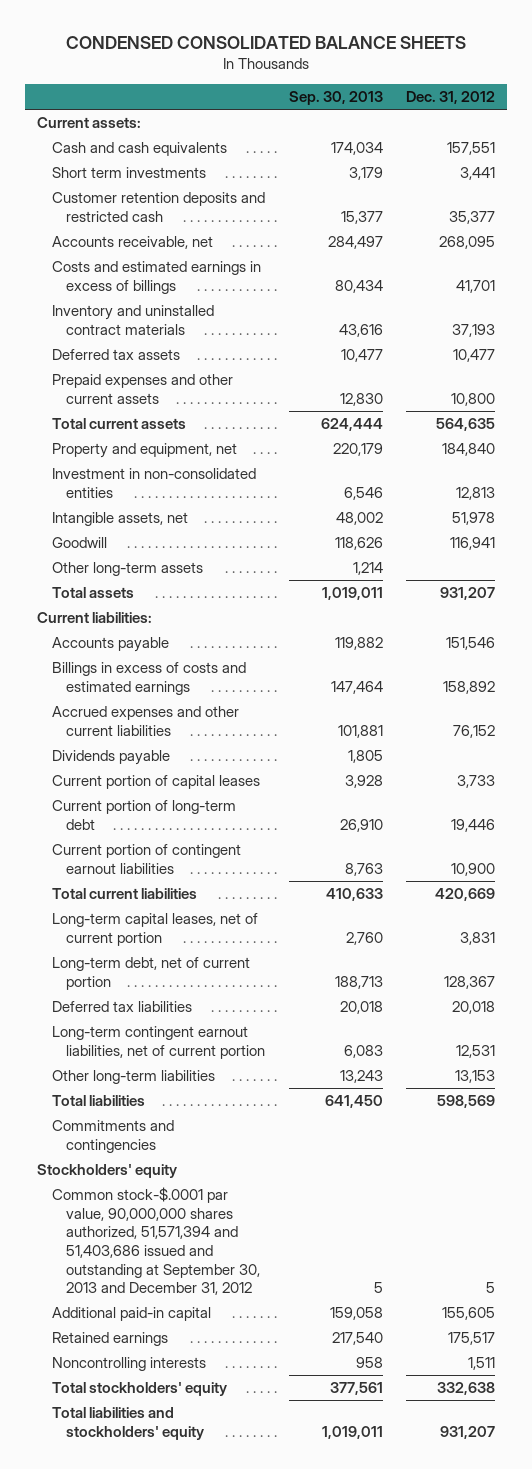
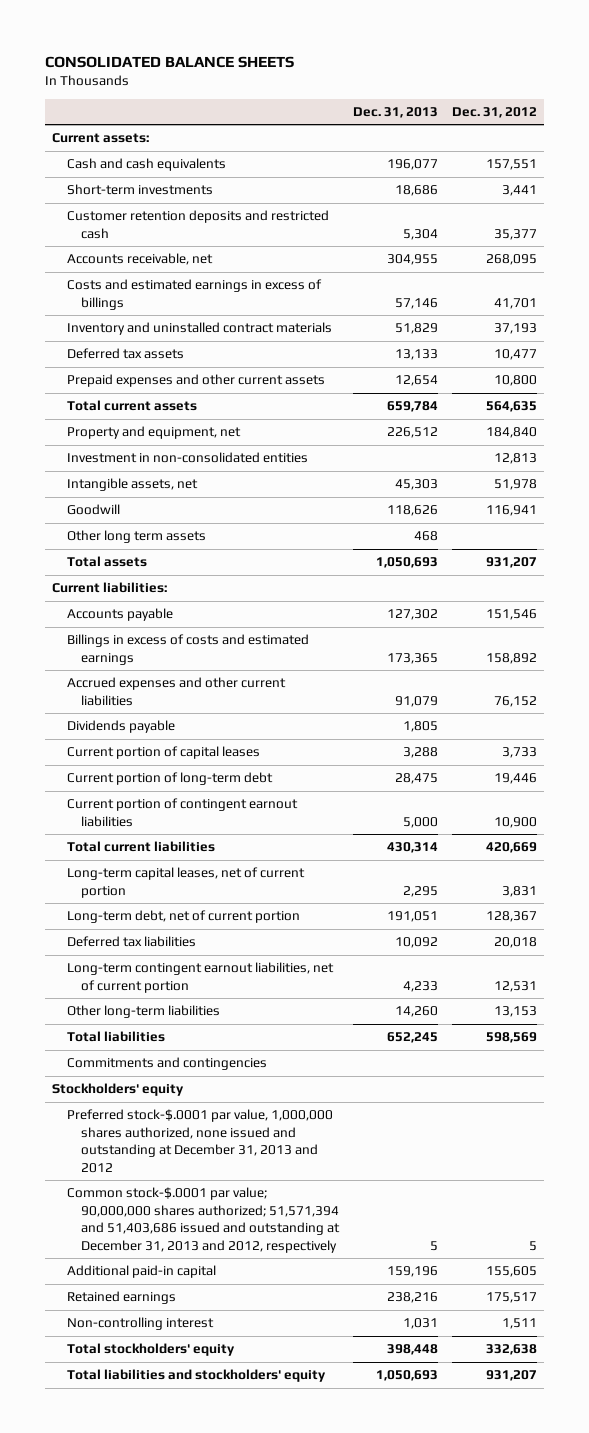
[65,35,466,49] CONDENSED CONSOLIDATED BALANCE SHEETS -> [45,55,295,68] CONSOLIDATED BALANCE SHEETS
[288,91,383,106] Sep. 30, 2013 -> none
none -> [353,107,439,119] Dec. 31, 2013
[51,167,206,179] Short term investments -> [66,184,213,196] Short-term investments
[51,562,203,577] Other long-term assets -> [66,530,206,544] Other long term assets
none -> [66,1109,333,1173] Preferred stock-$.0001 par value, 1,000,000 shares authorized, none issued and outstanding at December 31, 2013 and 2012
[51,1187,261,1296] Common stock-$.0001 par value, 90,000,000 shares authorized, 51,571,394 and 51,403,686 issued and outstanding at September 30, 2013 and December 31, 2012 -> [66,1187,341,1253] Common stock-$.0001 par value; 90,000,000 shares authorized; 51,571,394 and 51,403,686 issued and outstanding at December 31, 2013 and 2012, respectively
[51,1357,206,1372] Noncontrolling interests -> [66,1317,214,1331] Non-controlling interest

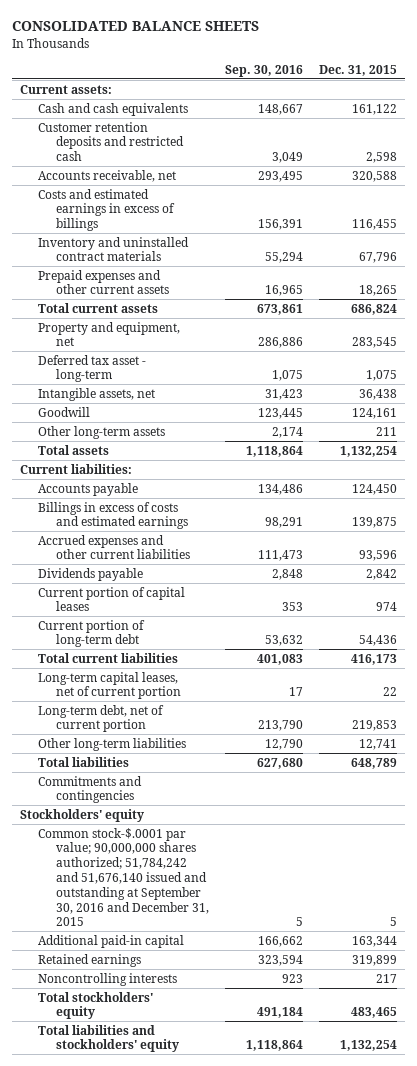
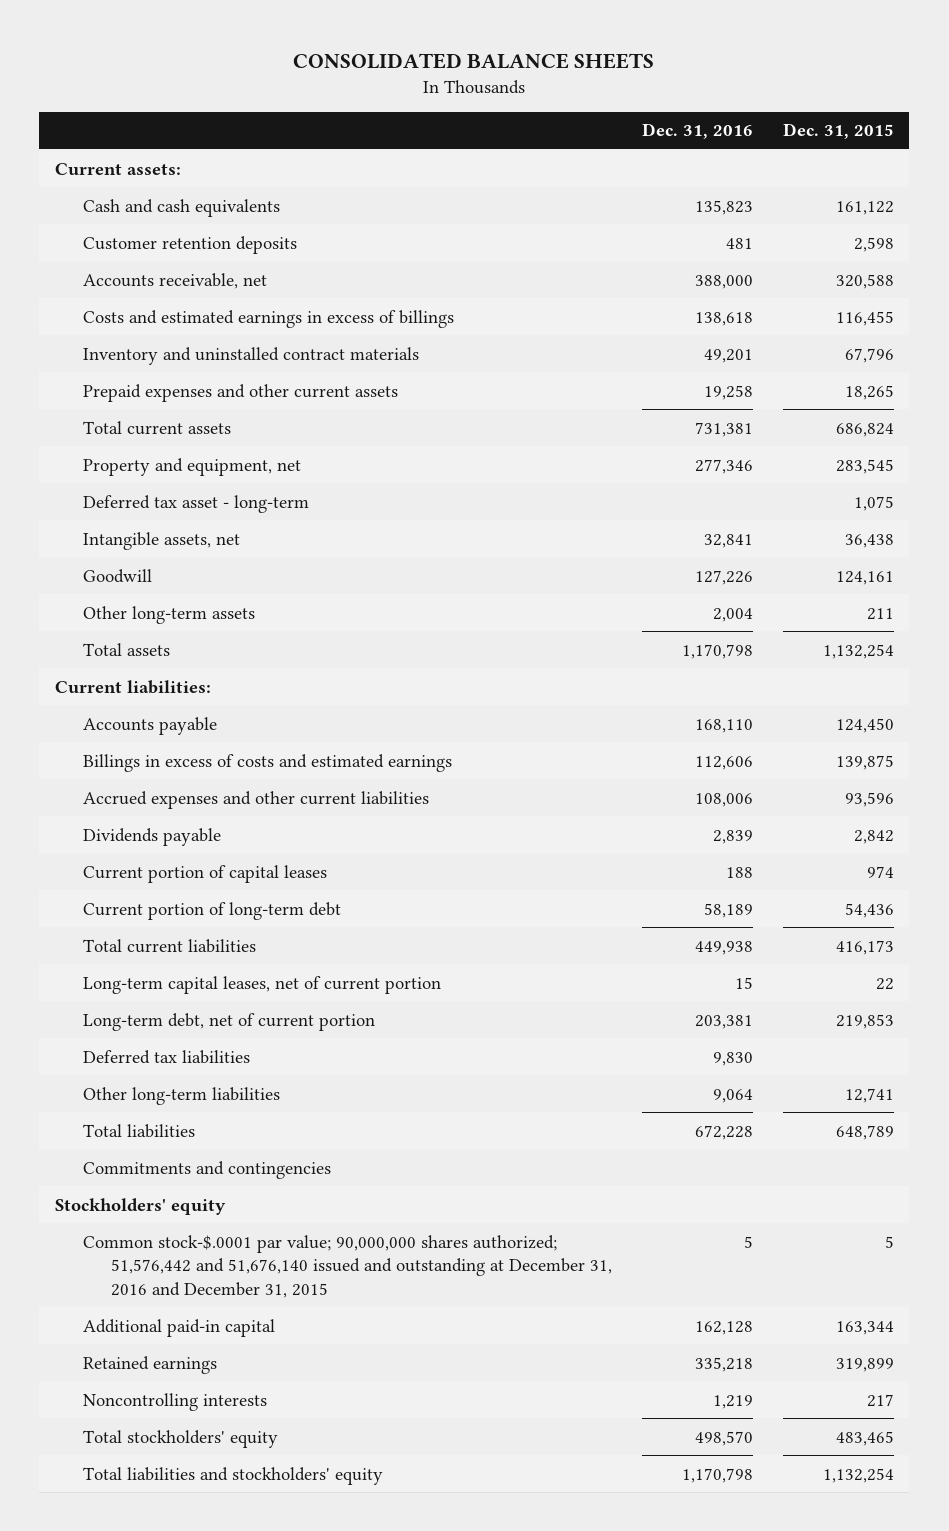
[225,64,304,77] Sep. 30, 2016 -> none
none -> [641,123,753,140] Dec. 31, 2016
[38,121,185,162] Customer retention deposits and restricted cash -> [82,235,297,254] Customer retention deposits
none -> [82,1049,250,1064] Deferred tax liabilities
[38,827,210,927] Common stock-$.0001 par value; 90,000,000 shares authorized; 51,784,242 and 51,676,140 issued and outstanding at September 30, 2016 and December 31, 2015 -> [82,1234,612,1298] Common stock-$.0001 par value; 90,000,000 shares authorized; 51,576,442 and 51,676,140 issued and outstanding at December 31, 2016 and December 31, 2015

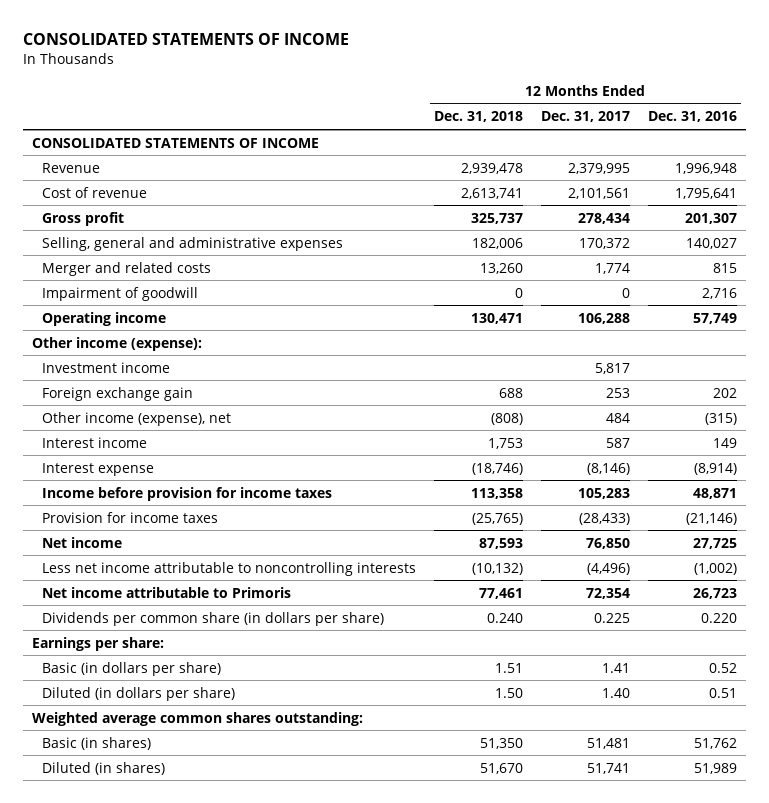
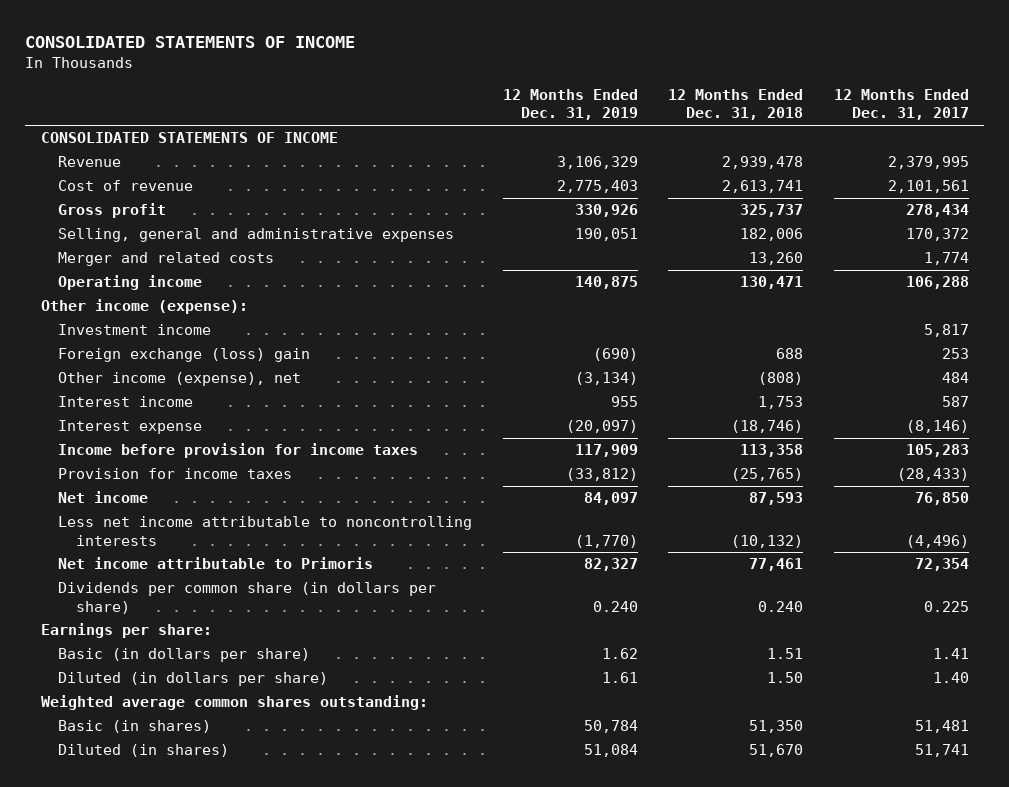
[647,111,737,123] Dec. 31, 2016 -> none
none -> [502,89,638,121] 12 Months Ended Dec. 31, 2019
[42,286,199,301] Impairment of goodwill -> none
[42,386,194,401] Foreign exchange gain -> [58,348,311,363] Foreign exchange (loss) gain

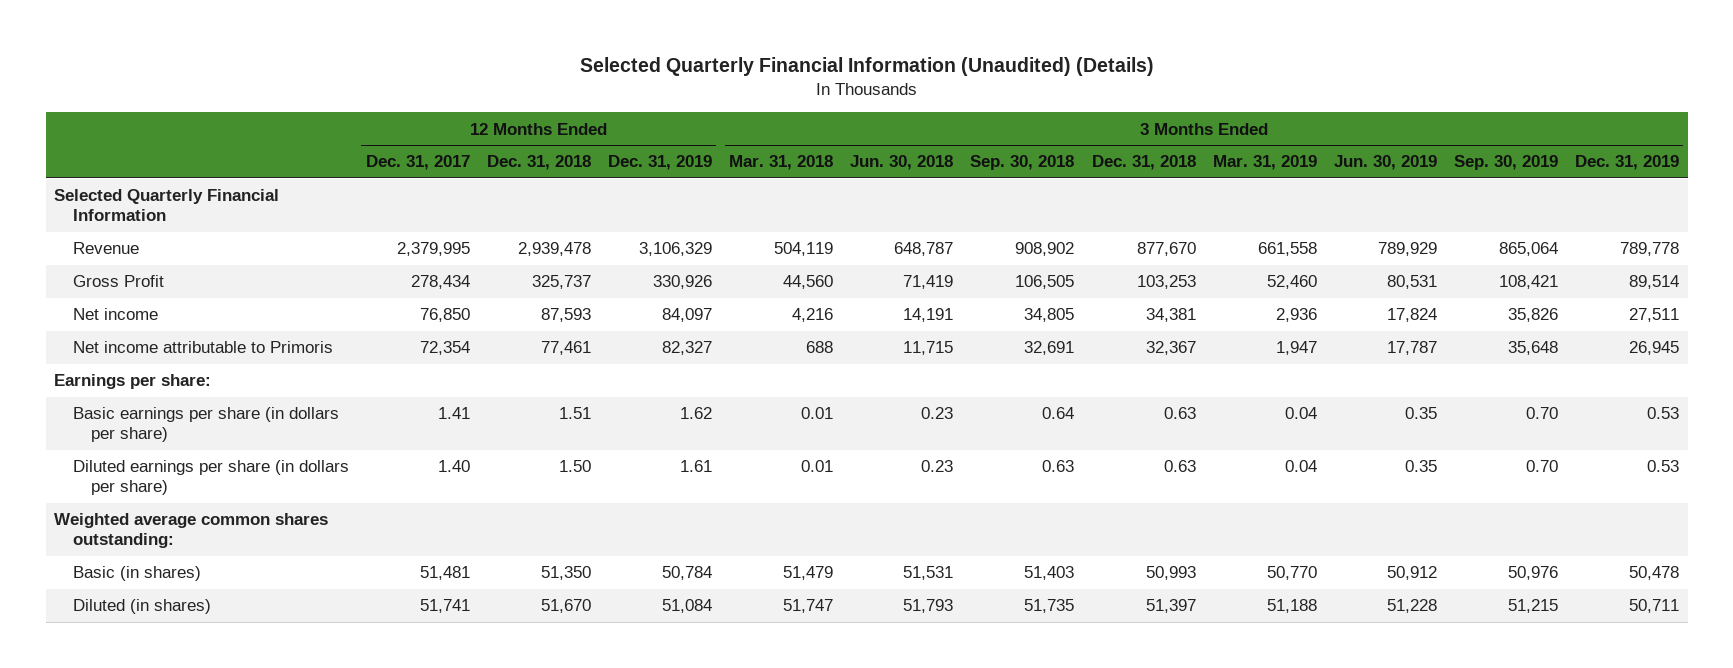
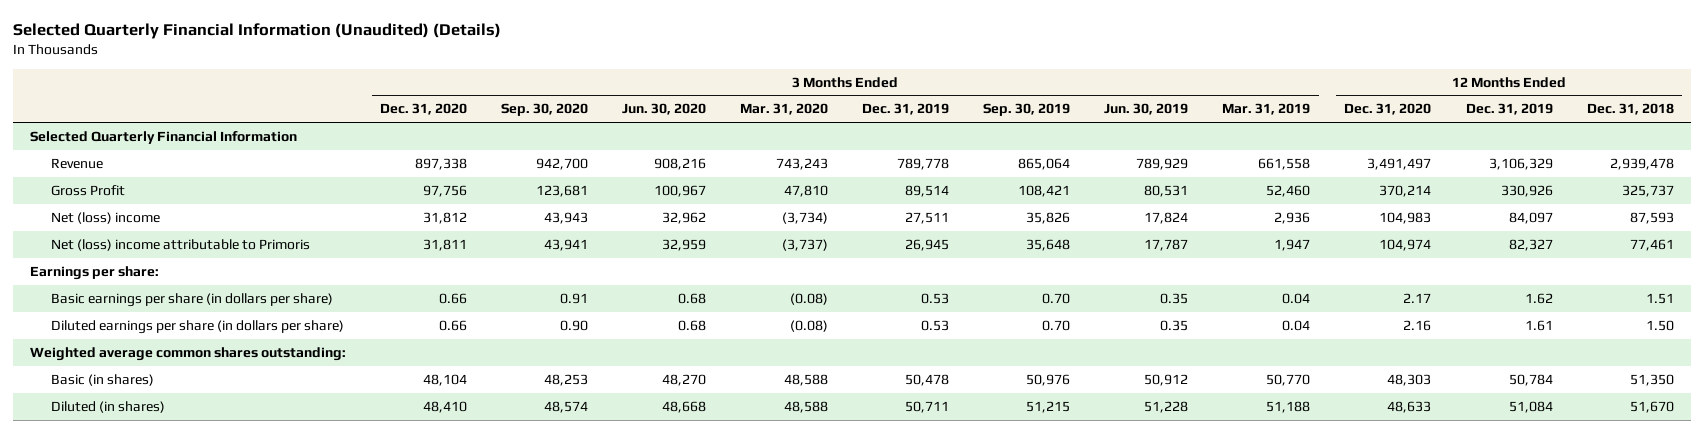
[365,155,470,171] Dec. 31, 2017 -> none
[729,155,834,171] Mar. 31, 2018 -> none
[850,155,954,171] Jun. 30, 2018 -> none
[970,155,1075,171] Sep. 30, 2018 -> none
[1091,155,1196,171] Dec. 31, 2018 -> none
none -> [380,103,468,116] Dec. 31, 2020
none -> [501,103,589,117] Sep. 30, 2020
none -> [622,103,707,116] Jun. 30, 2020
none -> [740,103,829,116] Mar. 31, 2020
none -> [1344,103,1432,116] Dec. 31, 2020
[72,308,158,321] Net income -> [51,211,161,224] Net (loss) income
[72,341,333,354] Net income attributable to Primoris -> [51,238,311,251] Net (loss) income attributable to Primoris

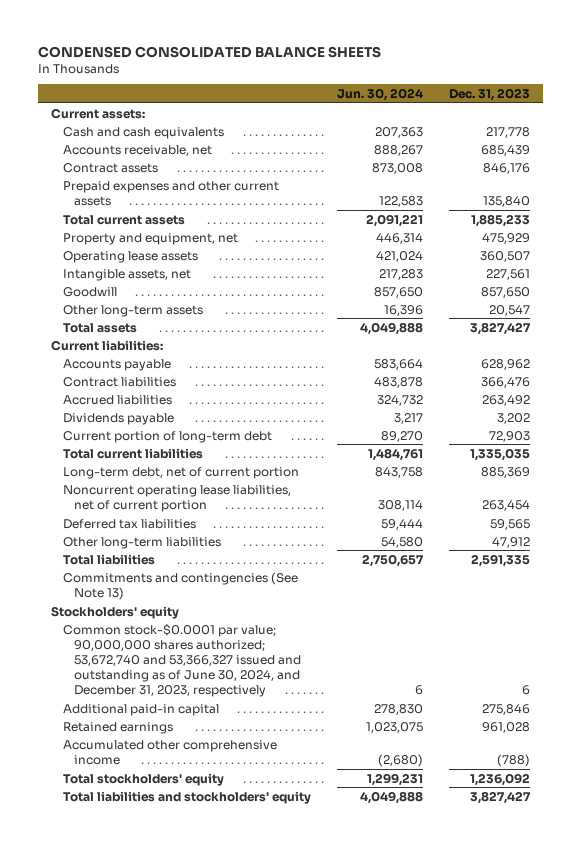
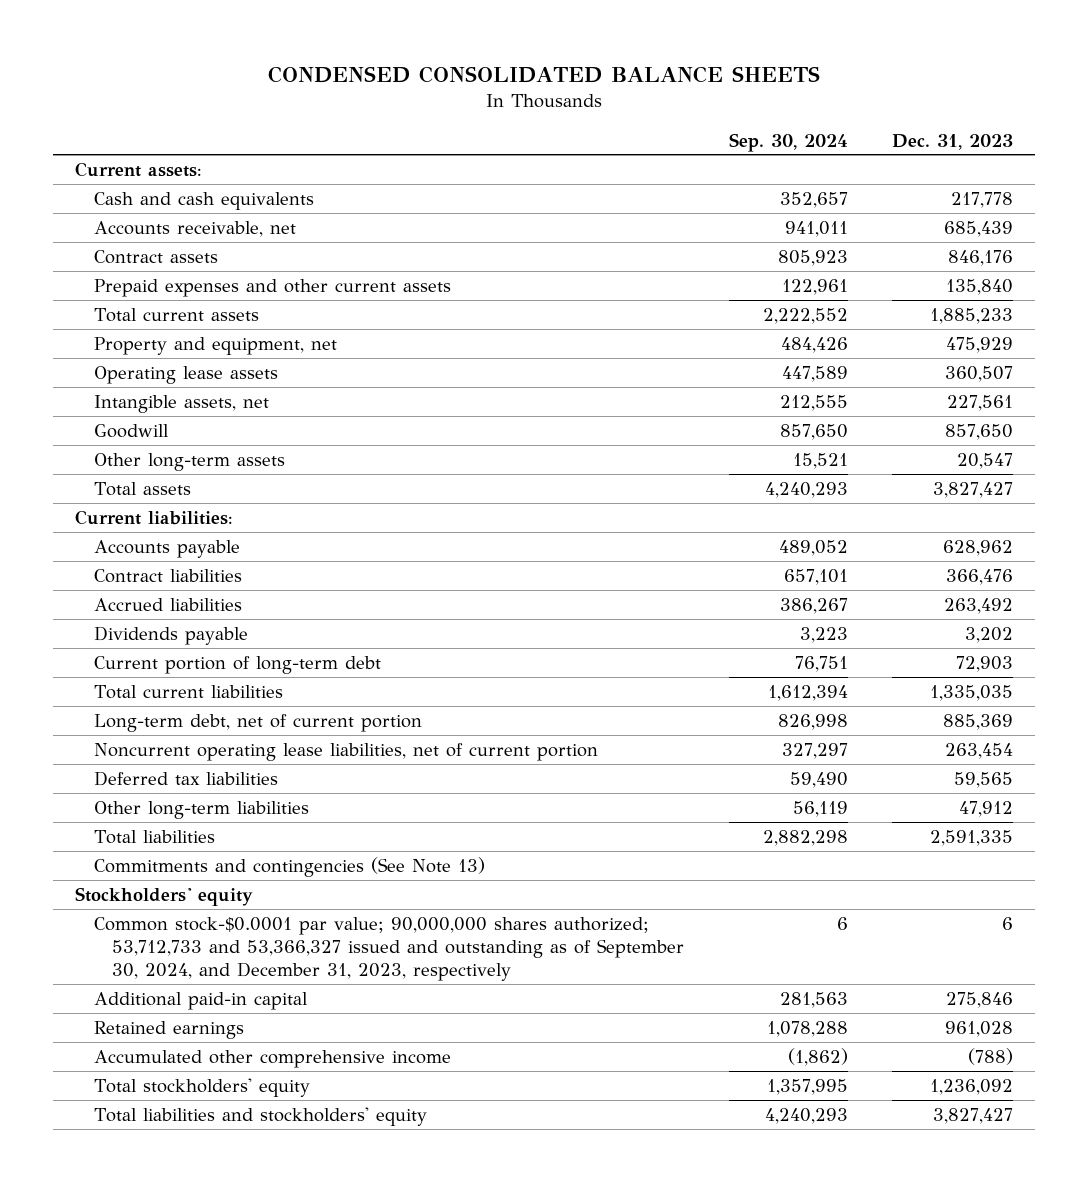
[336,87,423,101] Jun. 30, 2024 -> none
none -> [728,132,848,152] Sep. 30, 2024
[62,623,301,698] Common stock-$0.0001 par value; 90,000,000 shares authorized; 53,672,740 and 53,366,327 issued and outstanding as of June 30, 2024, and December 31, 2023, respectively -> [93,916,685,981] Common stock-$0.0001 par value; 90,000,000 shares authorized; 53,712,733 and 53,366,327 issued and outstanding as of September 30, 2024, and December 31, 2023, respectively

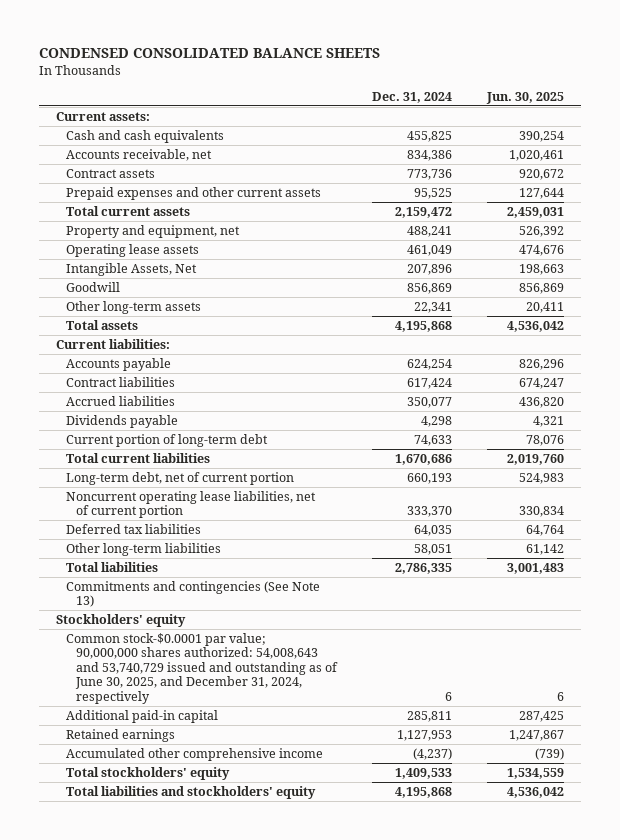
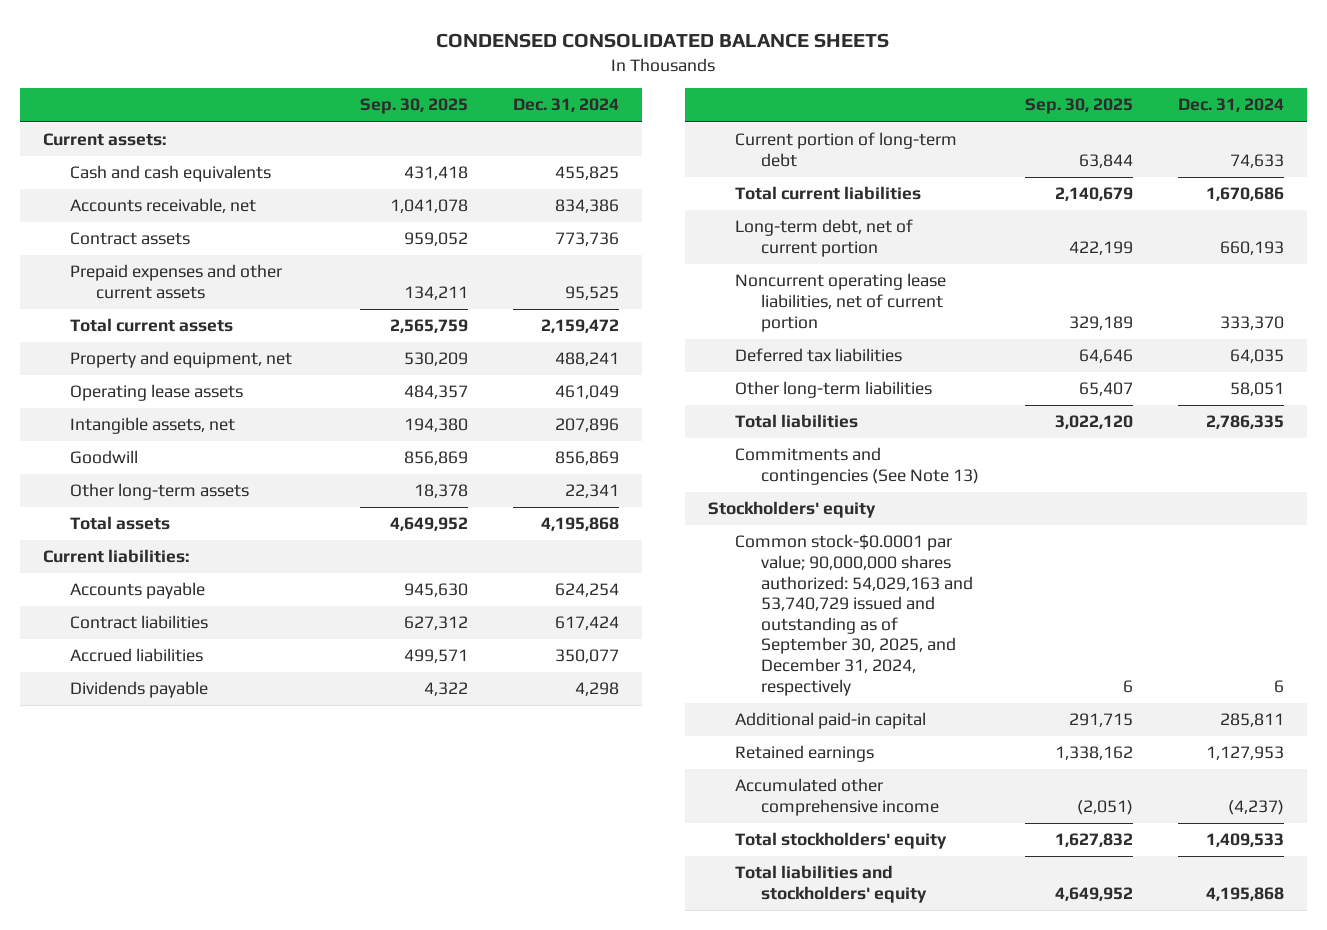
[485,91,564,104] Jun. 30, 2025 -> none
none -> [359,98,468,115] Sep. 30, 2025
[66,262,198,276] Intangible Assets, Net -> [69,417,235,435] Intangible assets, net
[66,632,339,704] Common stock-$0.0001 par value; 90,000,000 shares authorized: 54,008,643 and 53,740,729 issued and outstanding as of June 30, 2025, and December 31, 2024, respectively -> [734,534,974,696] Common stock-$0.0001 par value; 90,000,000 shares authorized: 54,029,163 and 53,740,729 issued and outstanding as of September 30, 2025, and December 31, 2024, respectively

